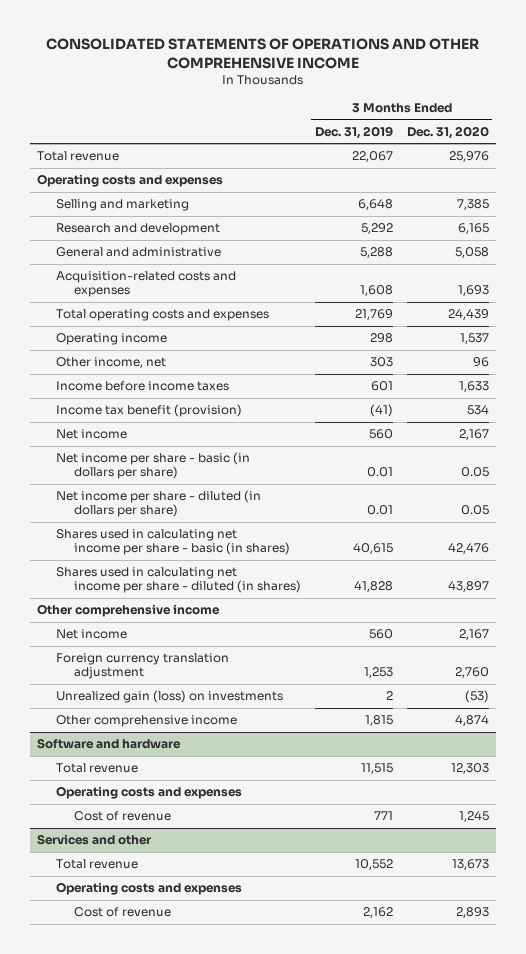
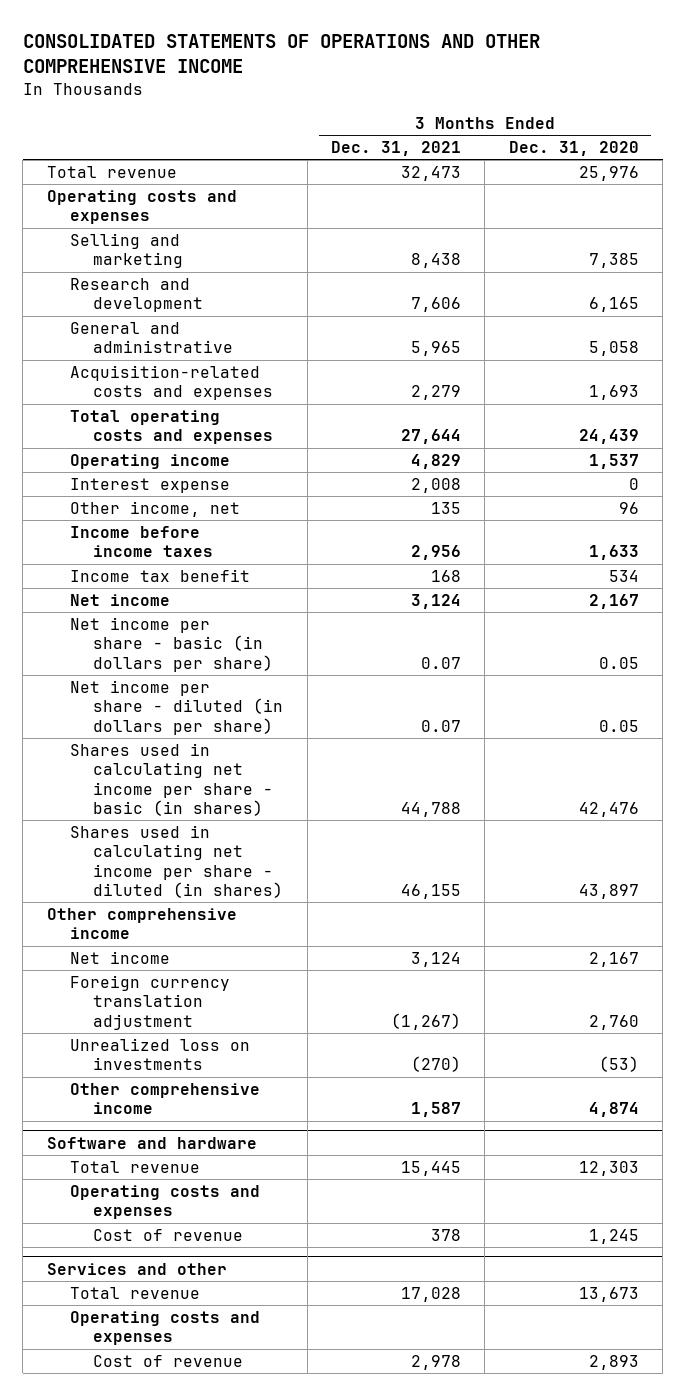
[314,125,393,139] Dec. 31, 2019 -> none
none -> [330,141,461,157] Dec. 31, 2021
none -> [69,478,230,494] Interest expense
[55,404,242,418] Income tax benefit (provision) -> [69,569,250,583] Income tax benefit
[55,690,283,704] Unrealized gain (loss) on investments -> [69,1038,250,1071] Unrealized loss on investments

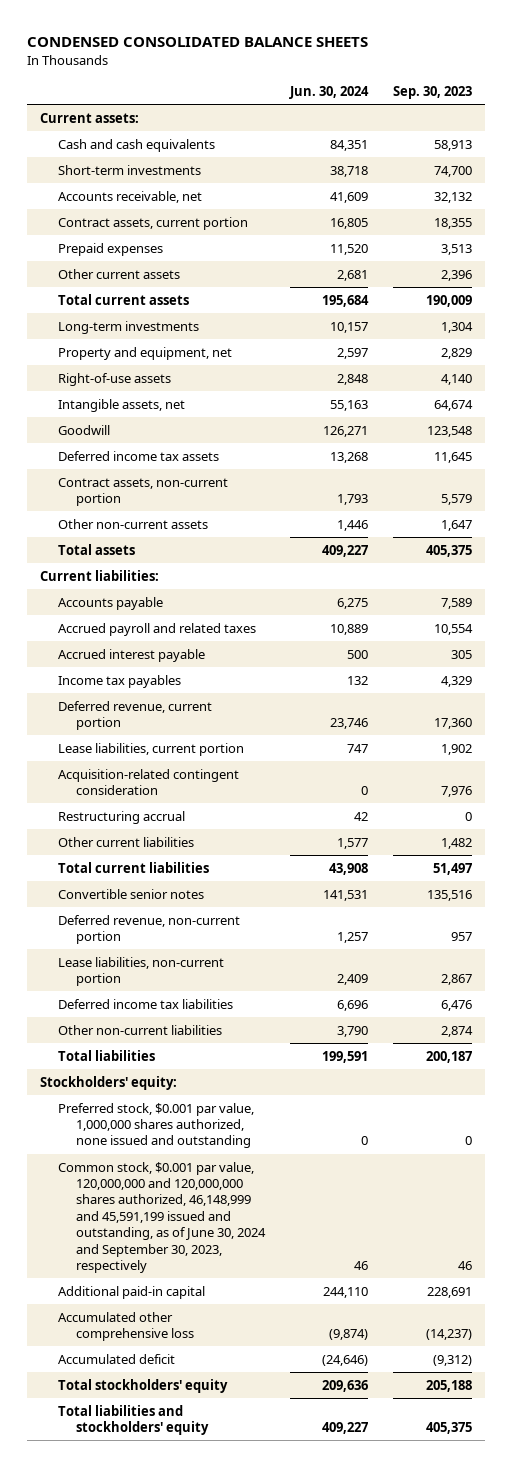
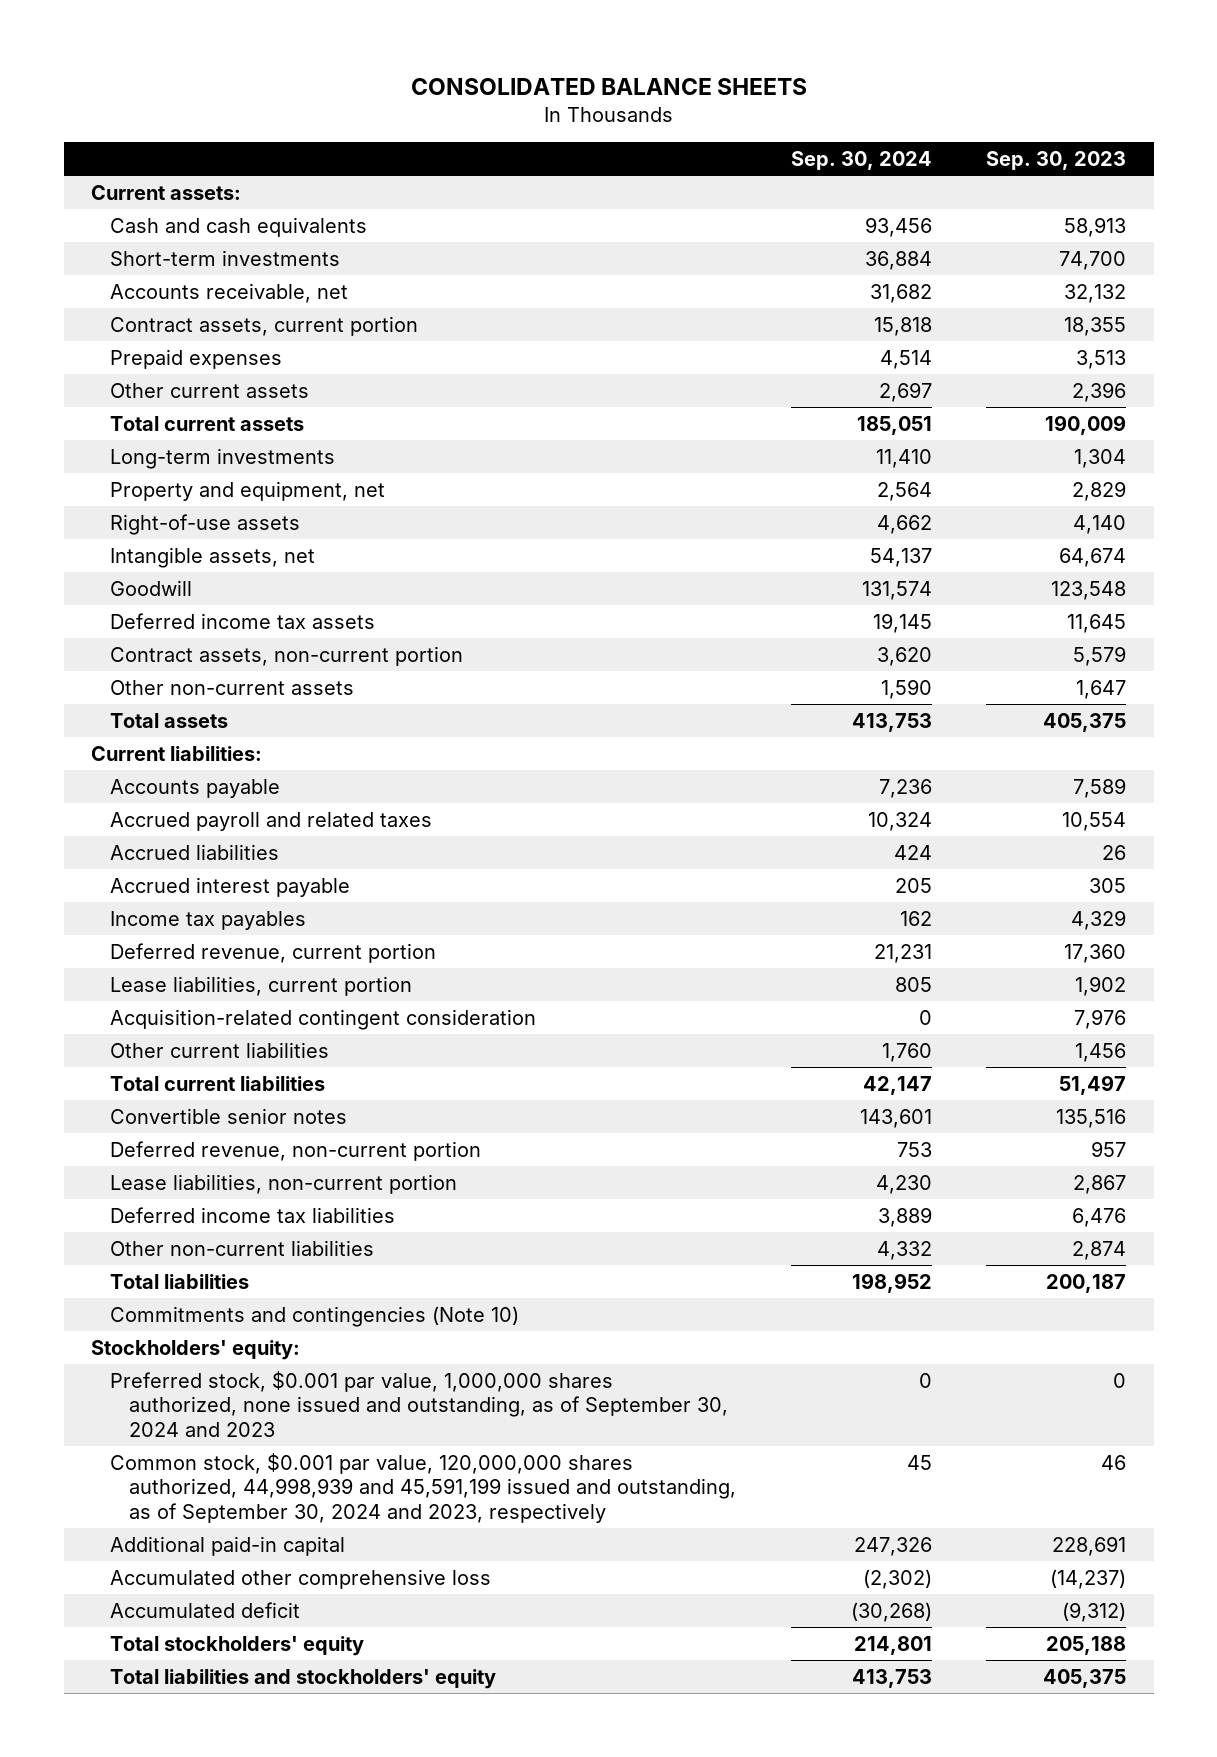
[27,37,369,48] CONDENSED CONSOLIDATED BALANCE SHEETS -> [410,78,807,96] CONSOLIDATED BALANCE SHEETS
[289,85,370,99] Jun. 30, 2024 -> none
none -> [790,151,932,171] Sep. 30, 2024
none -> [110,843,280,860] Accrued liabilities
[57,810,185,824] Restructuring accrual -> none
[441,837,473,849] 1,482 -> [1075,1042,1127,1062] 1,456
none -> [110,1305,520,1327] Commitments and contingencies (Note 10)
[57,1102,254,1149] Preferred stock, $0.001 par value, 1,000,000 shares authorized, none issued and outstanding -> [110,1370,729,1438] Preferred stock, $0.001 par value, 1,000,000 shares authorized, none issued and outstanding, as of September 30, 2024 and 2023
[57,1161,266,1274] Common stock, $0.001 par value, 120,000,000 and 120,000,000 shares authorized, 46,148,999 and 45,591,199 issued and outstanding, as of June 30, 2024 and September 30, 2023, respectively -> [110,1452,737,1524] Common stock, $0.001 par value, 120,000,000 shares authorized, 44,998,939 and 45,591,199 issued and outstanding, as of September 30, 2024 and 2023, respectively

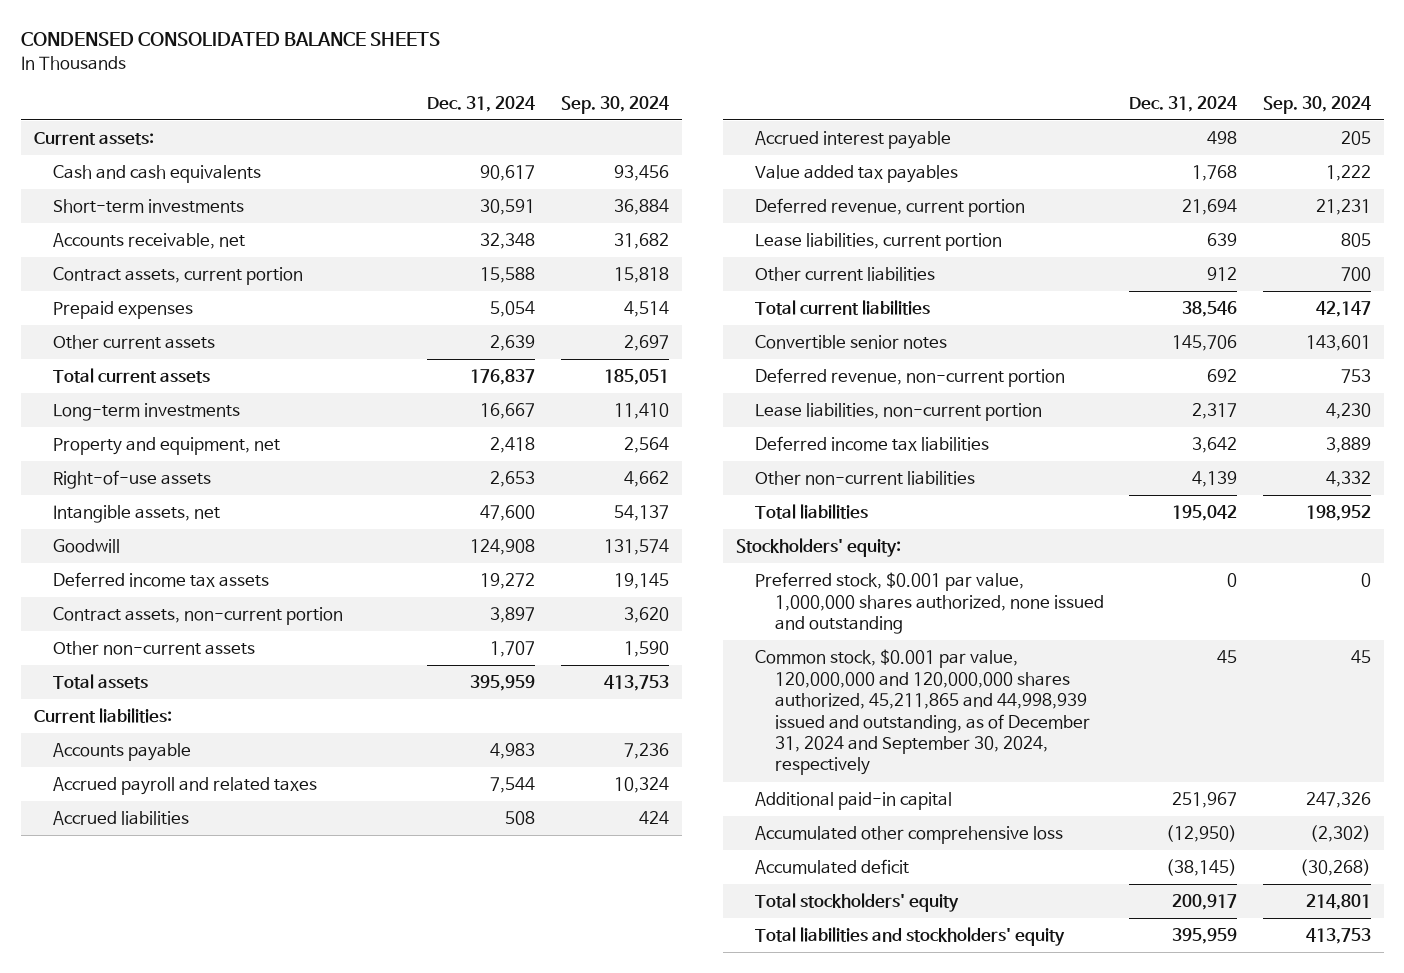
[410,78,807,96] CONSOLIDATED BALANCE SHEETS -> [20,32,440,47] CONDENSED CONSOLIDATED BALANCE SHEETS
[986,151,1127,171] Sep. 30, 2023 -> none
none -> [427,95,536,112] Dec. 31, 2024
[110,910,307,930] Income tax payables -> none
none -> [755,165,959,184] Value added tax payables
[110,1008,537,1030] Acquisition-related contingent consideration -> none
[881,1042,932,1062] 1,760 -> [1340,267,1371,282] 700
[110,1305,520,1327] Commitments and contingencies (Note 10) -> none
[110,1370,729,1438] Preferred stock, $0.001 par value, 1,000,000 shares authorized, none issued and outstanding, as of September 30, 2024 and 2023 -> [755,572,1104,635] Preferred stock, $0.001 par value, 1,000,000 shares authorized, none issued and outstanding
[110,1452,737,1524] Common stock, $0.001 par value, 120,000,000 shares authorized, 44,998,939 and 45,591,199 issued and outstanding, as of September 30, 2024 and 2023, respectively -> [755,649,1090,776] Common stock, $0.001 par value, 120,000,000 and 120,000,000 shares authorized, 45,211,865 and 44,998,939 issued and outstanding, as of December 31, 2024 and September 30, 2024, respectively

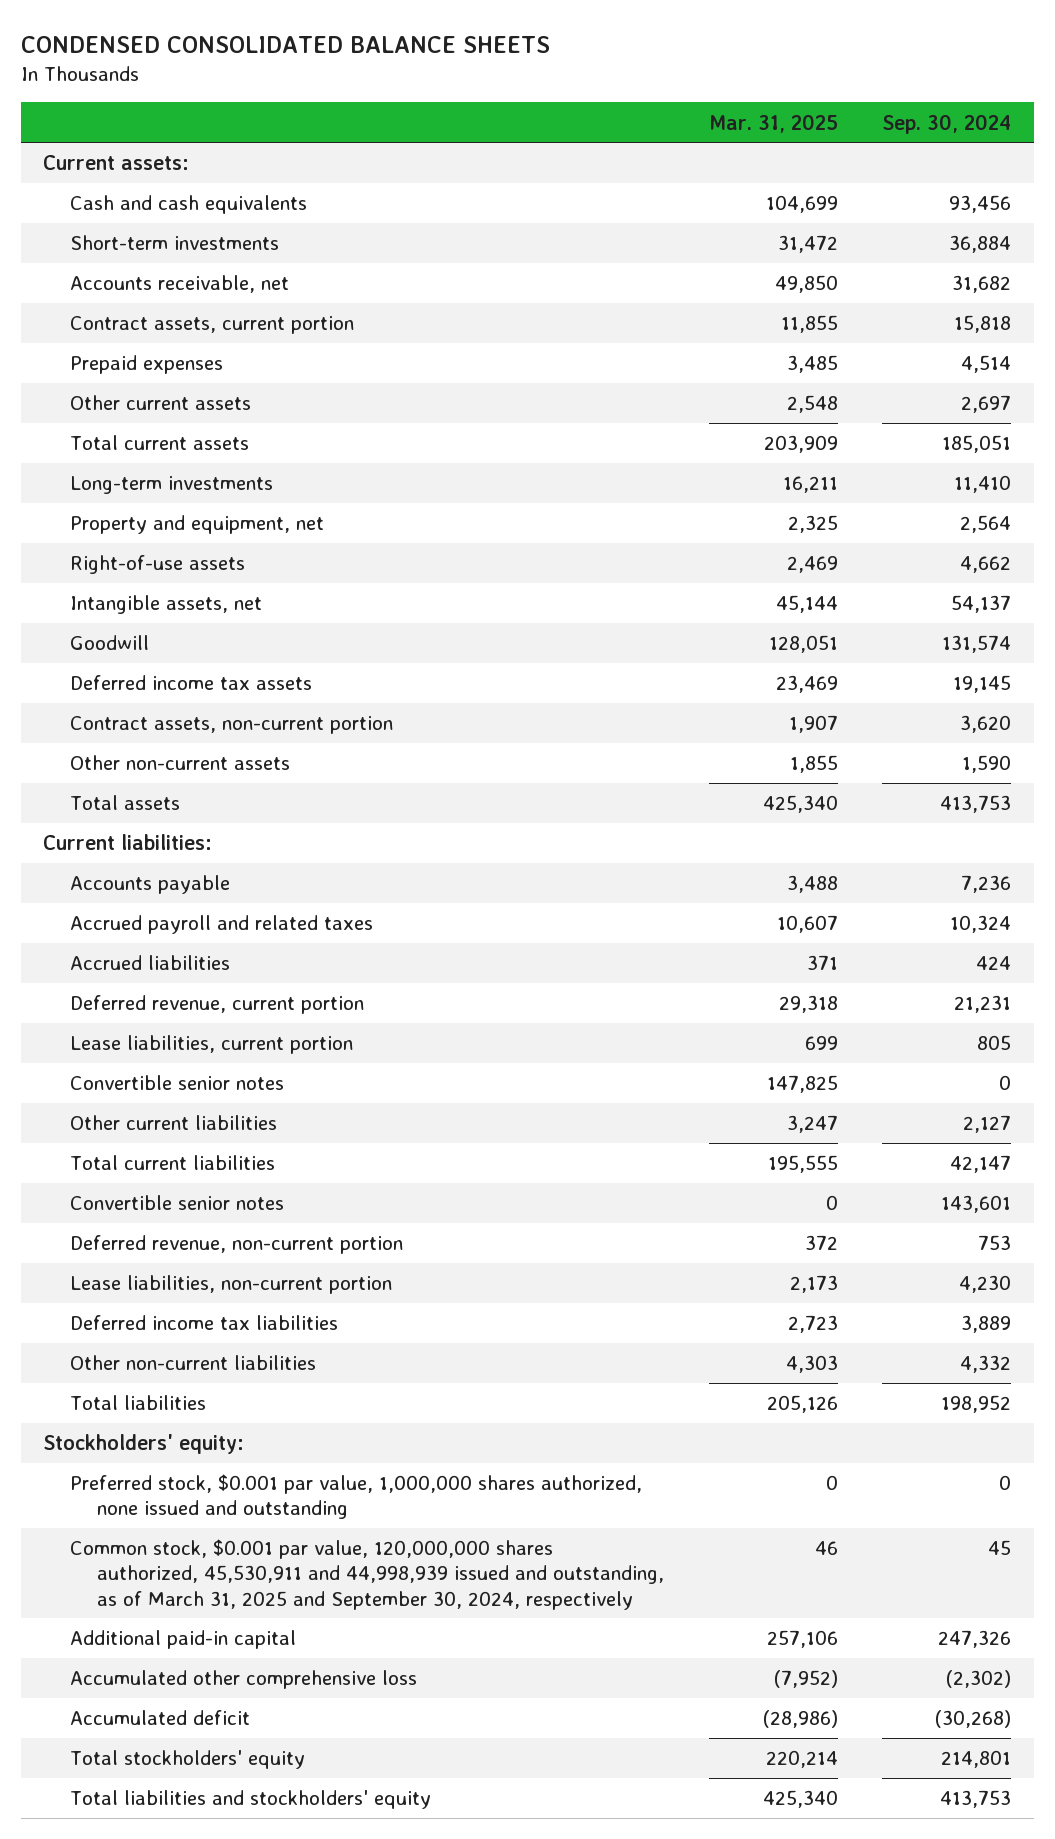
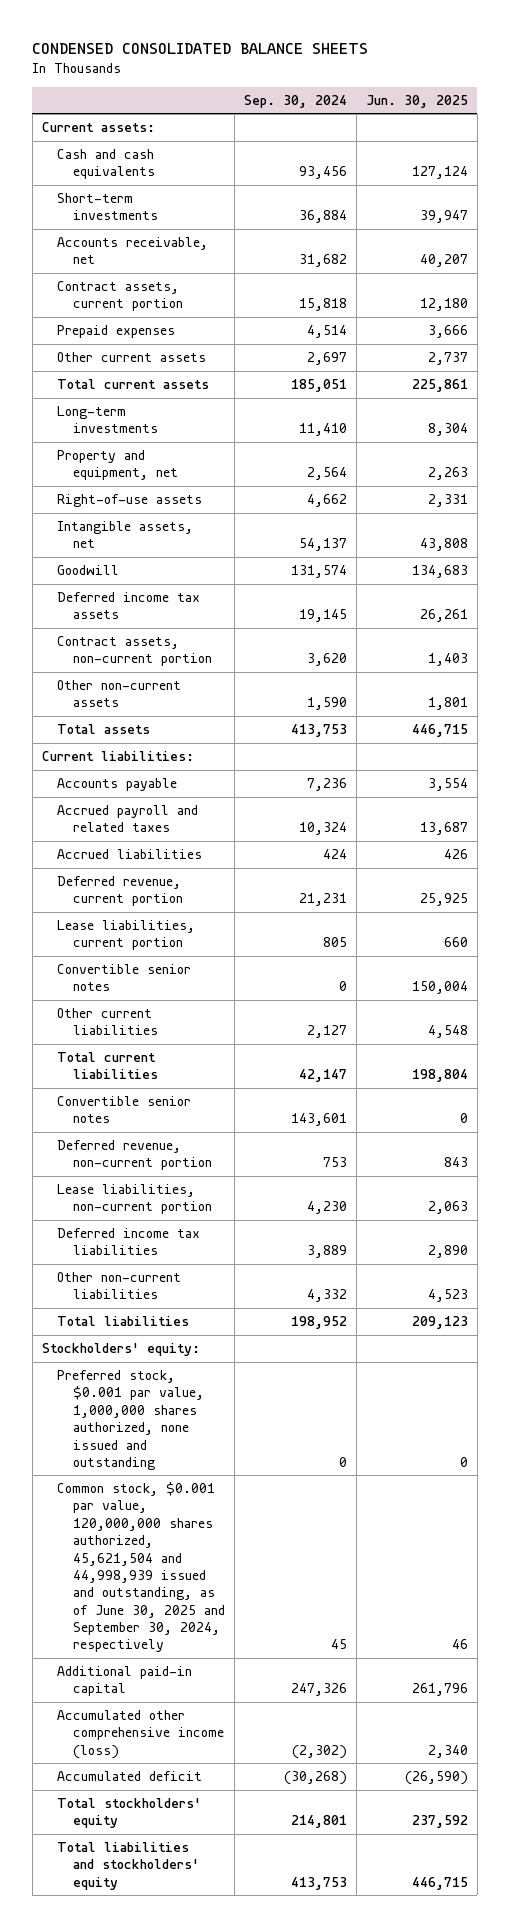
[708,113,838,133] Mar. 31, 2025 -> none
none -> [365,94,468,108] Jun. 30, 2025
[69,1539,664,1610] Common stock, $0.001 par value, 120,000,000 shares authorized, 45,530,911 and 44,998,939 issued and outstanding, as of March 31, 2025 and September 30, 2024, respectively -> [57,1482,225,1653] Common stock, $0.001 par value, 120,000,000 shares authorized, 45,621,504 and 44,998,939 issued and outstanding, as of June 30, 2025 and September 30, 2024, respectively
[69,1670,417,1690] Accumulated other comprehensive loss -> [57,1710,224,1759] Accumulated other comprehensive income (loss)

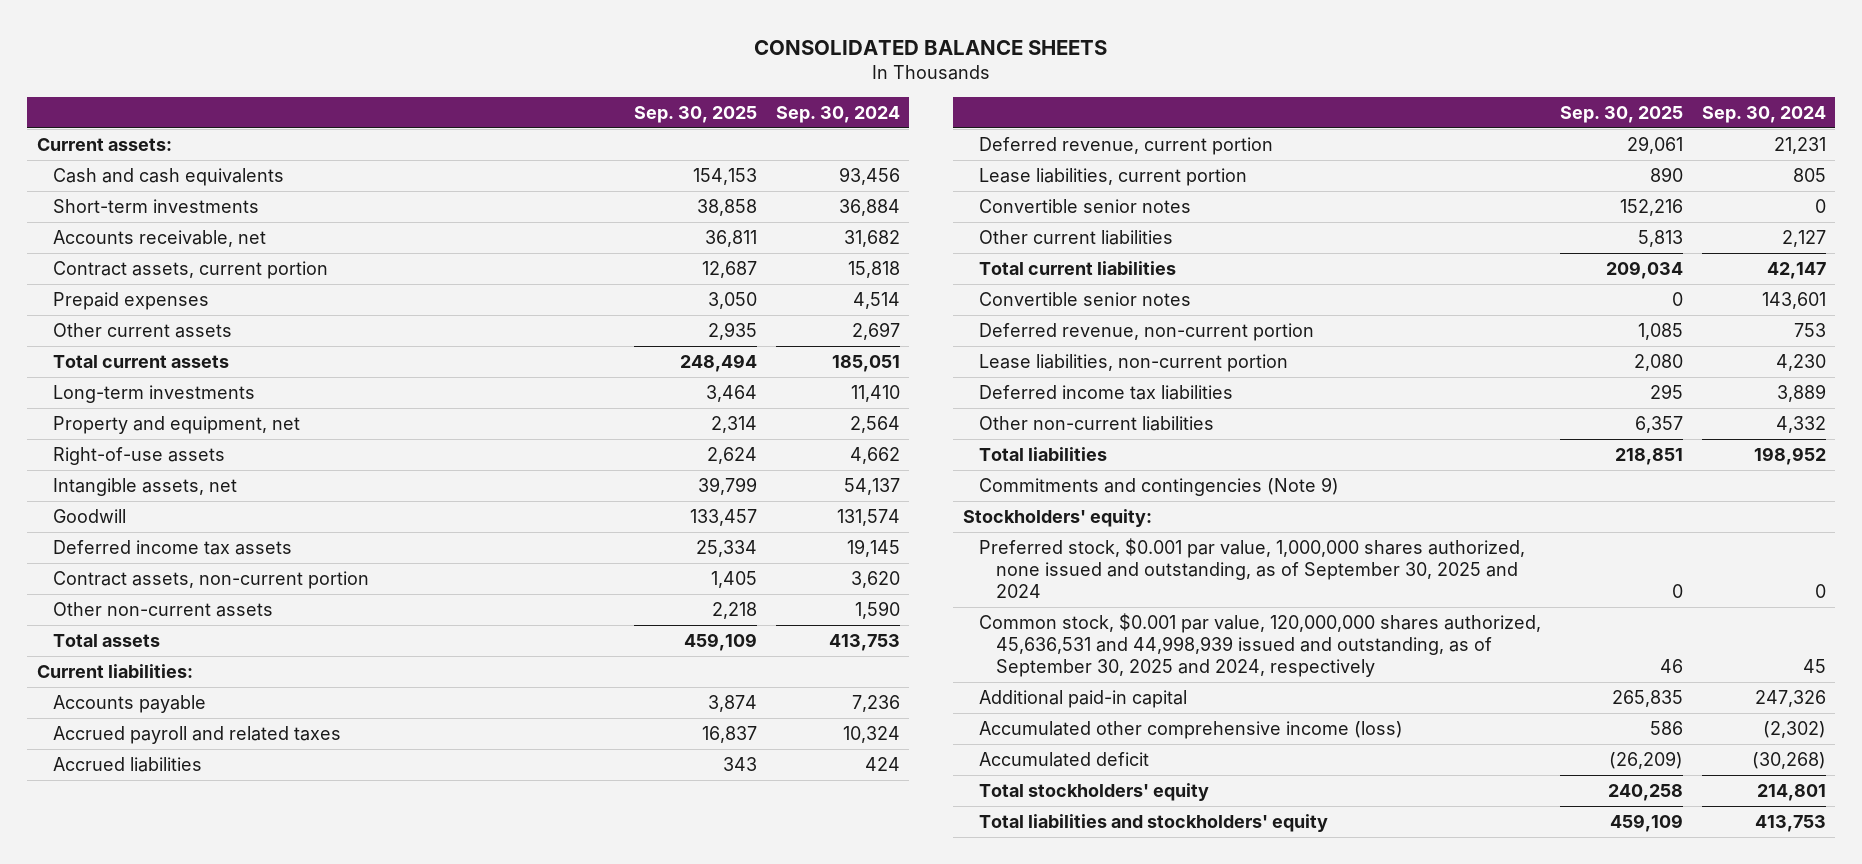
[32,42,369,54] CONDENSED CONSOLIDATED BALANCE SHEETS -> [754,39,1108,55] CONSOLIDATED BALANCE SHEETS
[365,94,468,108] Jun. 30, 2025 -> none
none -> [633,105,757,123] Sep. 30, 2025
none -> [979,476,1340,496] Commitments and contingencies (Note 9)
[57,1370,204,1470] Preferred stock, $0.001 par value, 1,000,000 shares authorized, none issued and outstanding -> [979,537,1526,598] Preferred stock, $0.001 par value, 1,000,000 shares authorized, none issued and outstanding, as of September 30, 2025 and 2024
[57,1482,225,1653] Common stock, $0.001 par value, 120,000,000 shares authorized, 45,621,504 and 44,998,939 issued and outstanding, as of June 30, 2025 and September 30, 2024, respectively -> [979,612,1542,677] Common stock, $0.001 par value, 120,000,000 shares authorized, 45,636,531 and 44,998,939 issued and outstanding, as of September 30, 2025 and 2024, respectively

